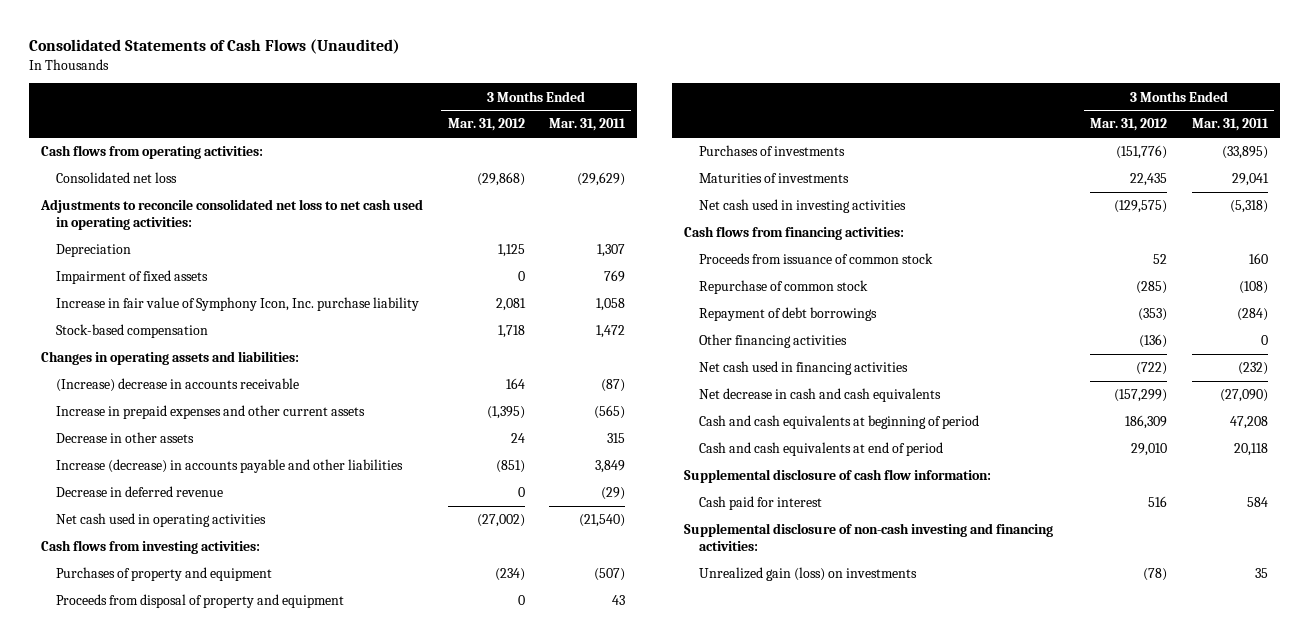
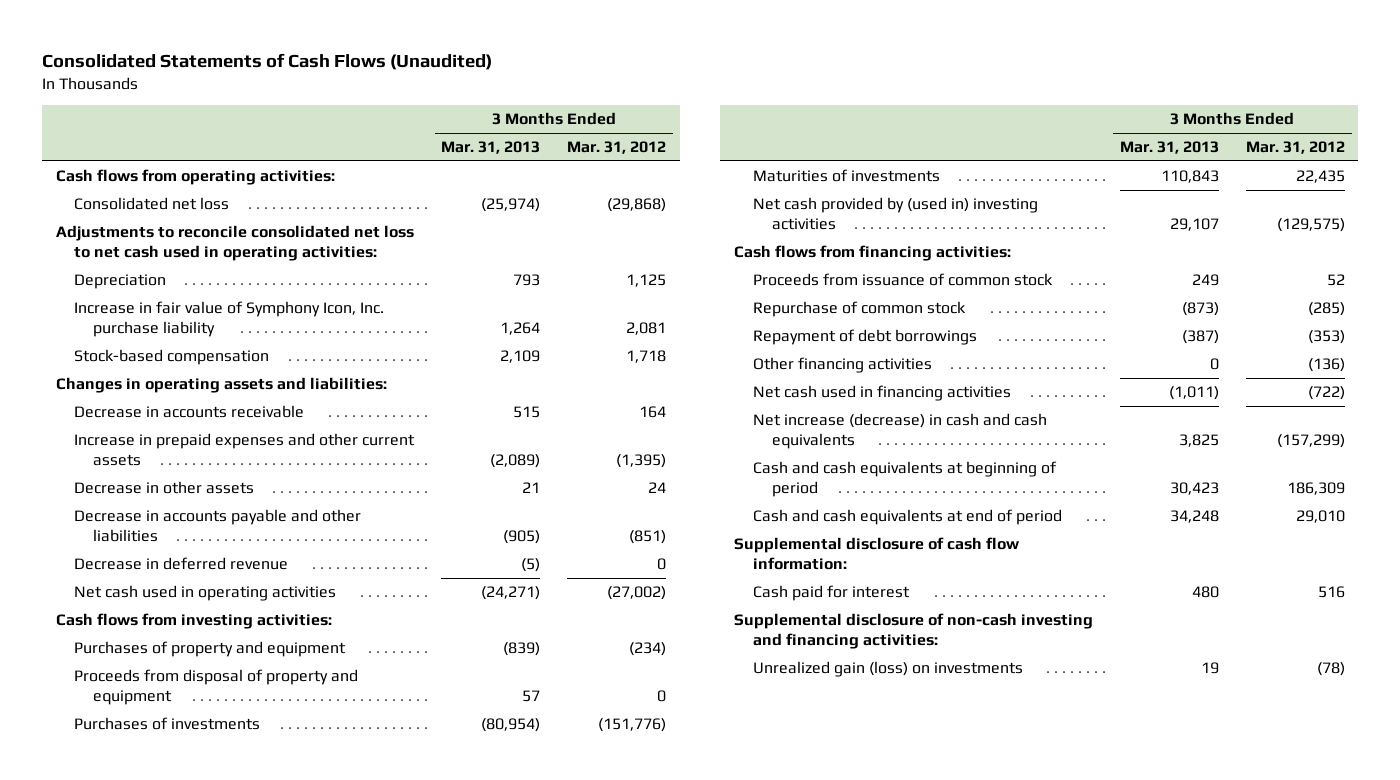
[548,118,626,132] Mar. 31, 2011 -> none
none -> [441,141,541,155] Mar. 31, 2013
[55,270,208,285] Impairment of fixed assets -> none
[55,378,299,393] (Increase) decrease in accounts receivable -> [74,405,305,419] Decrease in accounts receivable
[55,459,403,474] Increase (decrease) in accounts payable and other liabilities -> [74,509,362,543] Decrease in accounts payable and other liabilities
[698,199,906,214] Net cash used in investing activities -> [752,197,1038,231] Net cash provided by (used in) investing activities
[698,388,941,403] Net decrease in cash and cash equivalents -> [752,413,1047,450] Net increase (decrease) in cash and cash equivalents

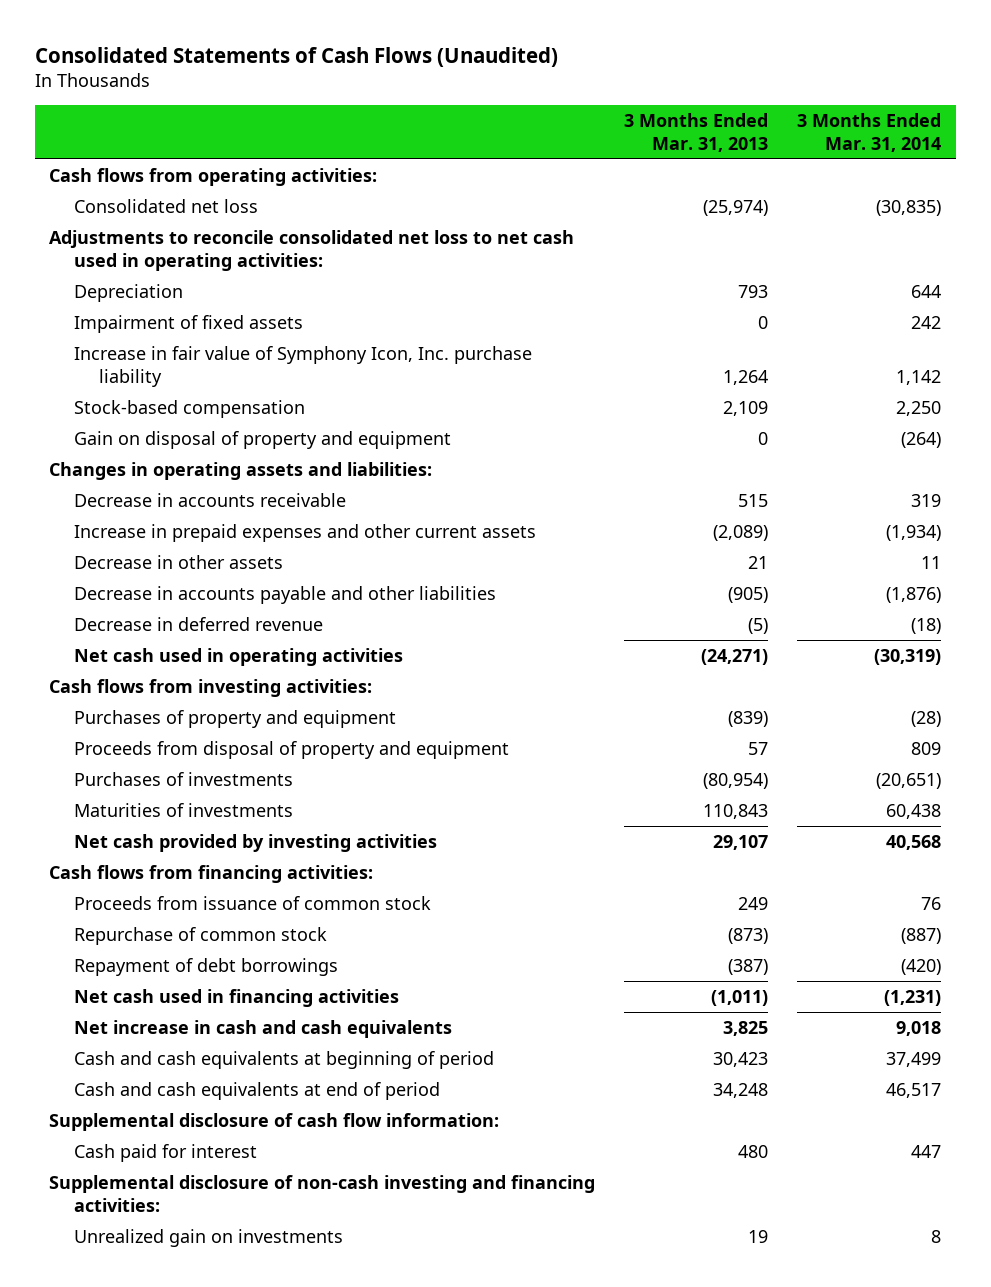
[567,141,667,155] Mar. 31, 2012 -> none
none -> [797,112,942,152] 3 Months Ended Mar. 31, 2014
none -> [74,315,304,334] Impairment of fixed assets
none -> [74,431,452,450] Gain on disposal of property and equipment
[752,197,1038,231] Net cash provided by (used in) investing activities -> [74,834,438,853] Net cash provided by investing activities
[752,357,932,374] Other financing activities -> none
[752,413,1047,450] Net increase (decrease) in cash and cash equivalents -> [74,1020,453,1039] Net increase in cash and cash equivalents
[752,661,1023,678] Unrealized gain (loss) on investments -> [74,1229,344,1248] Unrealized gain on investments

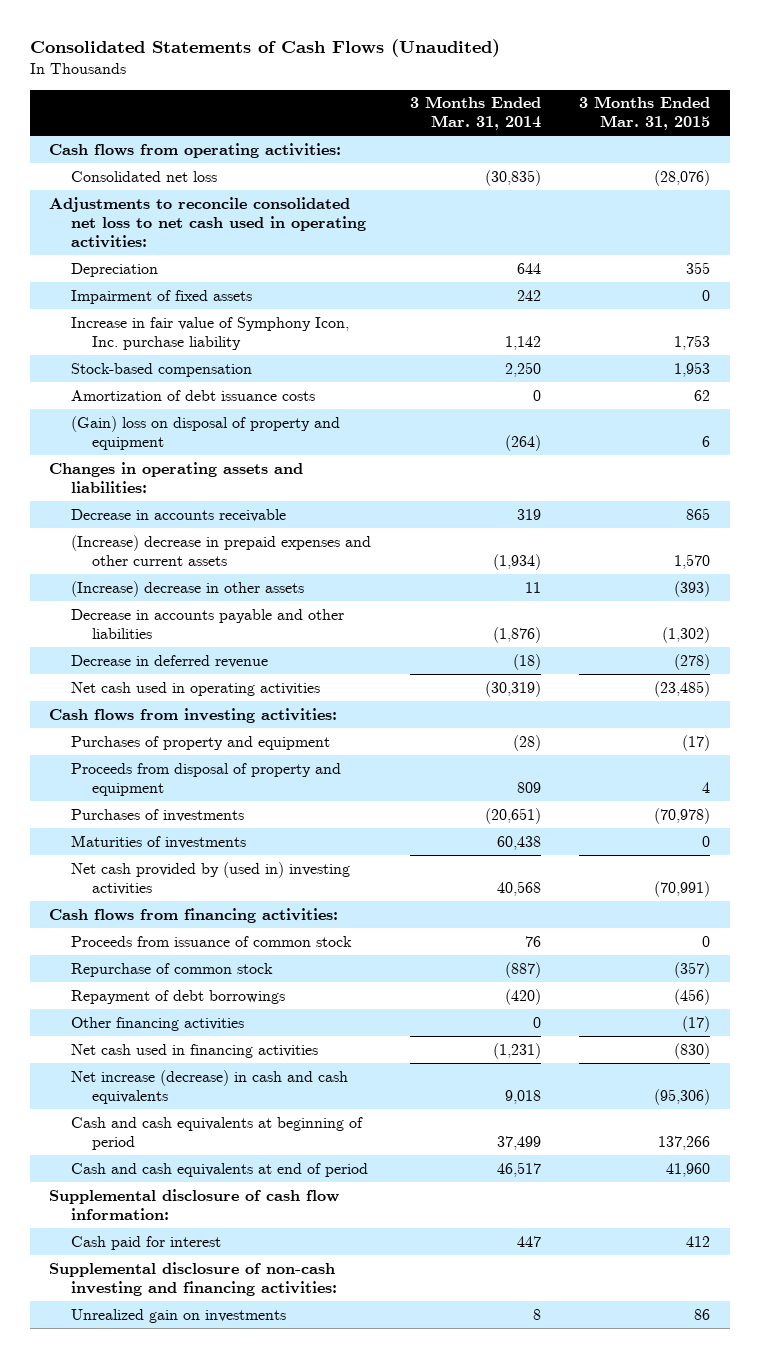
[624,112,769,152] 3 Months Ended Mar. 31, 2013 -> none
none -> [579,96,711,131] 3 Months Ended Mar. 31, 2015
none -> [70,389,315,401] Amortization of debt issuance costs
[74,431,452,450] Gain on disposal of property and equipment -> [70,415,340,450] (Gain) loss on disposal of property and equipment
[74,524,537,543] Increase in prepaid expenses and other current assets -> [70,534,371,566] (Increase) decrease in prepaid expenses and other current assets
[74,555,284,570] Decrease in other assets -> [70,580,304,597] (Increase) decrease in other assets
[74,834,438,853] Net cash provided by investing activities -> [70,861,350,895] Net cash provided by (used in) investing activities
none -> [70,1016,244,1031] Other financing activities
[74,1020,453,1039] Net increase in cash and cash equivalents -> [70,1069,348,1104] Net increase (decrease) in cash and cash equivalents

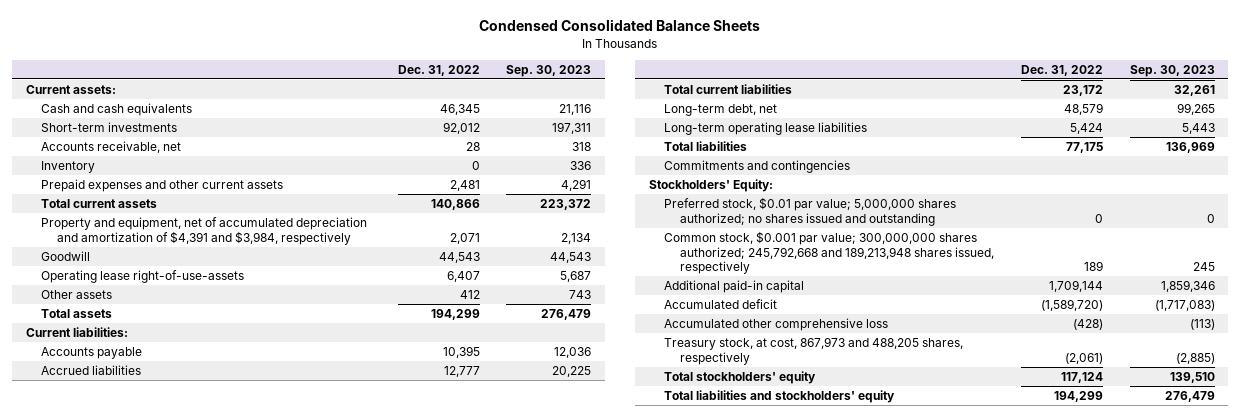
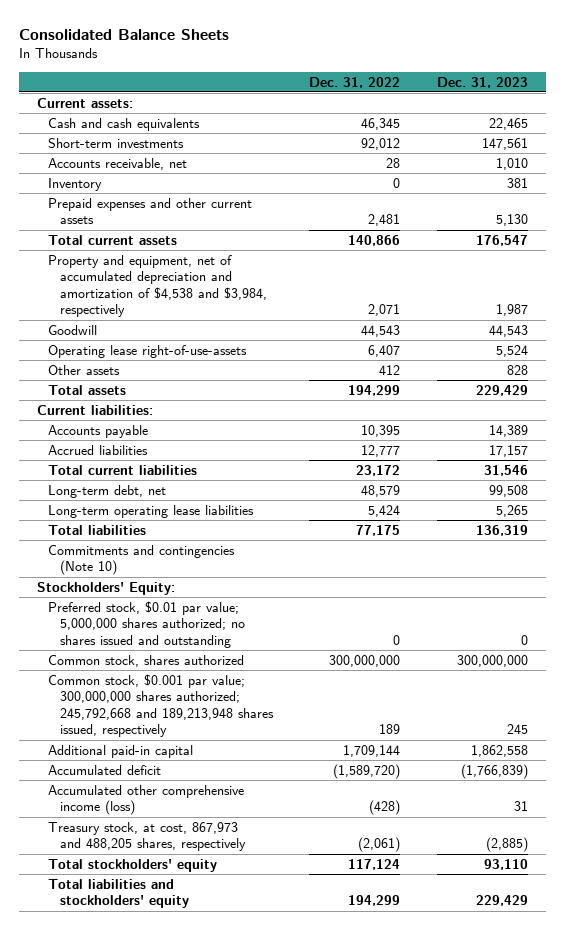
[479,19,761,32] Condensed Consolidated Balance Sheets -> [18,28,229,40] Consolidated Balance Sheets
[506,64,592,77] Sep. 30, 2023 -> none
none -> [436,76,528,88] Dec. 31, 2023
[41,216,368,245] Property and equipment, net of accumulated depreciation and amortization of $4,391 and $3,984, respectively -> [48,254,268,318] Property and equipment, net of accumulated depreciation and amortization of $4,538 and $3,984, respectively
[664,159,851,173] Commitments and contingencies -> [48,544,236,576] Commitments and contingencies (Note 10)
none -> [48,654,245,667] Common stock, shares authorized
[664,317,889,331] Accumulated other comprehensive loss -> [48,784,245,816] Accumulated other comprehensive income (loss)

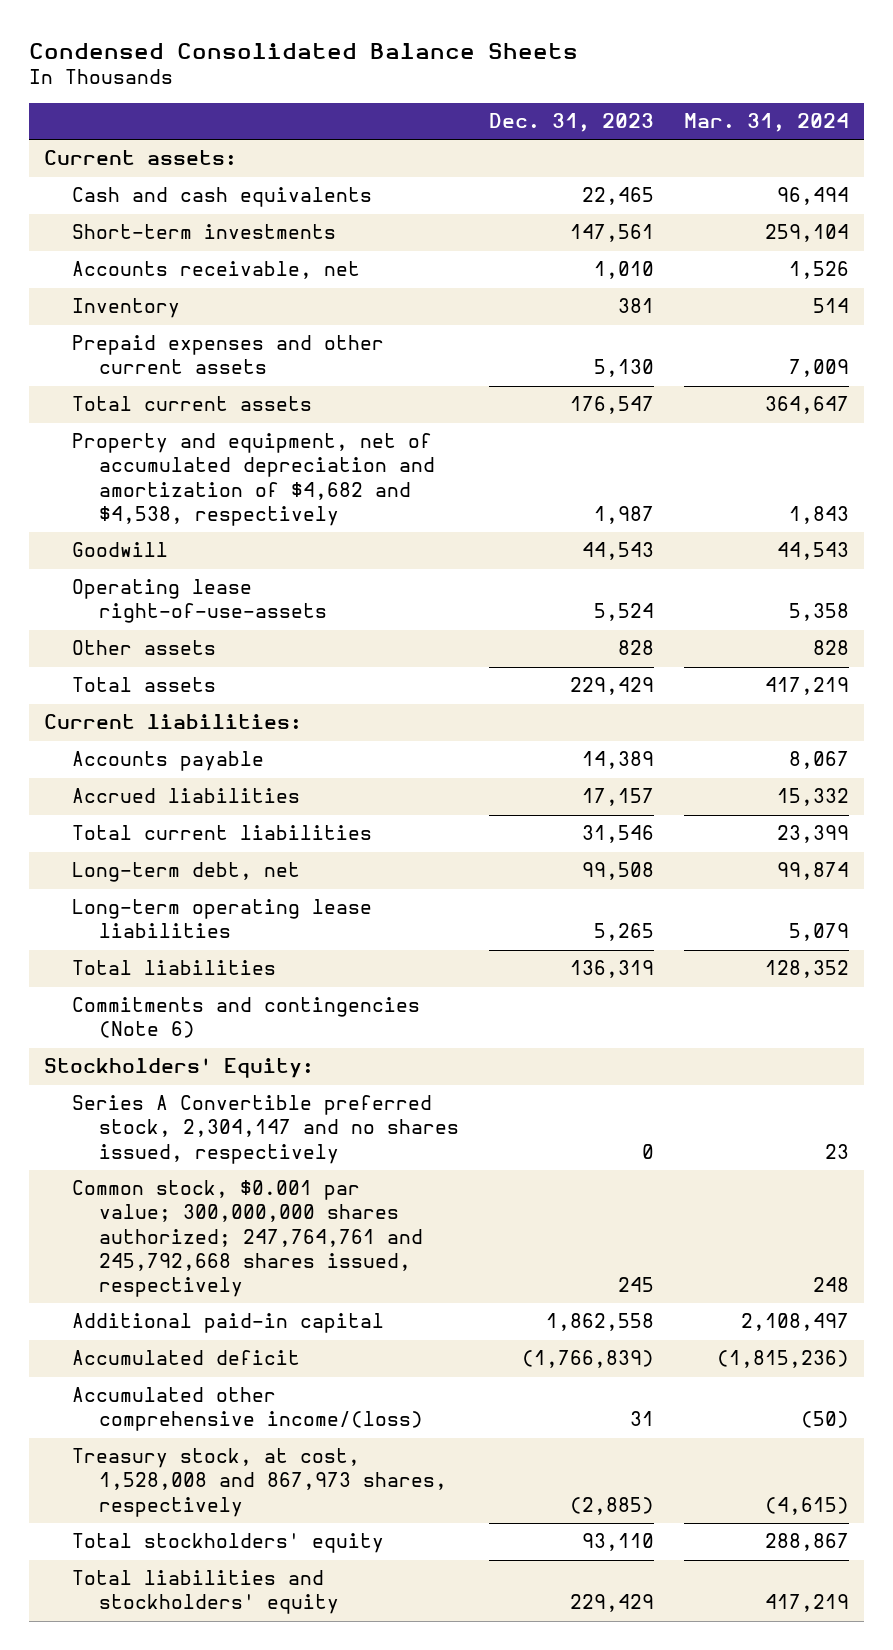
[18,28,229,40] Consolidated Balance Sheets -> [29,42,579,59] Condensed Consolidated Balance Sheets
[309,76,401,88] Dec. 31, 2022 -> none
none -> [684,113,850,133] Mar. 31, 2024
[48,254,268,318] Property and equipment, net of accumulated depreciation and amortization of $4,538 and $3,984, respectively -> [71,433,436,526] Property and equipment, net of accumulated depreciation and amortization of $4,682 and $4,538, respectively
[48,544,236,576] Commitments and contingencies (Note 10) -> [71,997,420,1039] Commitments and contingencies (Note 6)
[48,654,245,667] Common stock, shares authorized -> none
[48,600,246,648] Preferred stock, $0.01 par value; 5,000,000 shares authorized; no shares issued and outstanding -> [71,1095,460,1164] Series A Convertible preferred stock, 2,304,147 and no shares issued, respectively
[48,673,275,738] Common stock, $0.001 par value; 300,000,000 shares authorized; 245,792,668 and 189,213,948 shares issued, respectively -> [71,1180,424,1297] Common stock, $0.001 par value; 300,000,000 shares authorized; 247,764,761 and 245,792,668 shares issued, respectively
[48,784,245,816] Accumulated other comprehensive income (loss) -> [71,1387,424,1432] Accumulated other comprehensive income/(loss)
[48,821,247,852] Treasury stock, at cost, 867,973 and 488,205 shares, respectively -> [71,1448,448,1517] Treasury stock, at cost, 1,528,008 and 867,973 shares, respectively

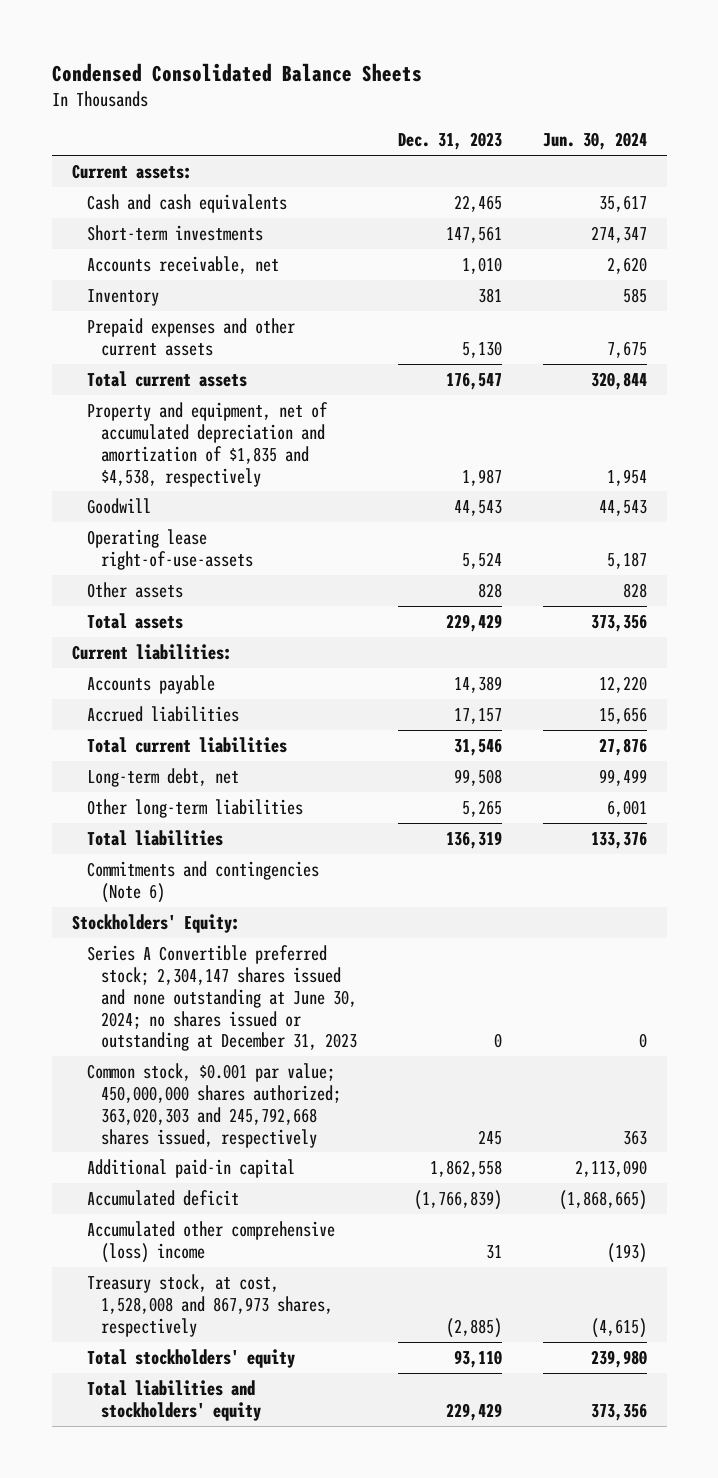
[684,113,850,133] Mar. 31, 2024 -> none
none -> [542,132,647,151] Jun. 30, 2024
[71,433,436,526] Property and equipment, net of accumulated depreciation and amortization of $4,682 and $4,538, respectively -> [86,401,328,487] Property and equipment, net of accumulated depreciation and amortization of $1,835 and $4,538, respectively
[71,899,372,939] Long-term operating lease liabilities -> [86,798,303,818] Other long-term liabilities
[71,1095,460,1164] Series A Convertible preferred stock, 2,304,147 and no shares issued, respectively -> [86,944,358,1052] Series A Convertible preferred stock; 2,304,147 shares issued and none outstanding at June 30, 2024; no shares issued or outstanding at December 31, 2023
[71,1180,424,1297] Common stock, $0.001 par value; 300,000,000 shares authorized; 247,764,761 and 245,792,668 shares issued, respectively -> [86,1062,342,1148] Common stock, $0.001 par value; 450,000,000 shares authorized; 363,020,303 and 245,792,668 shares issued, respectively
[71,1387,424,1432] Accumulated other comprehensive income/(loss) -> [86,1220,335,1263] Accumulated other comprehensive (loss) income

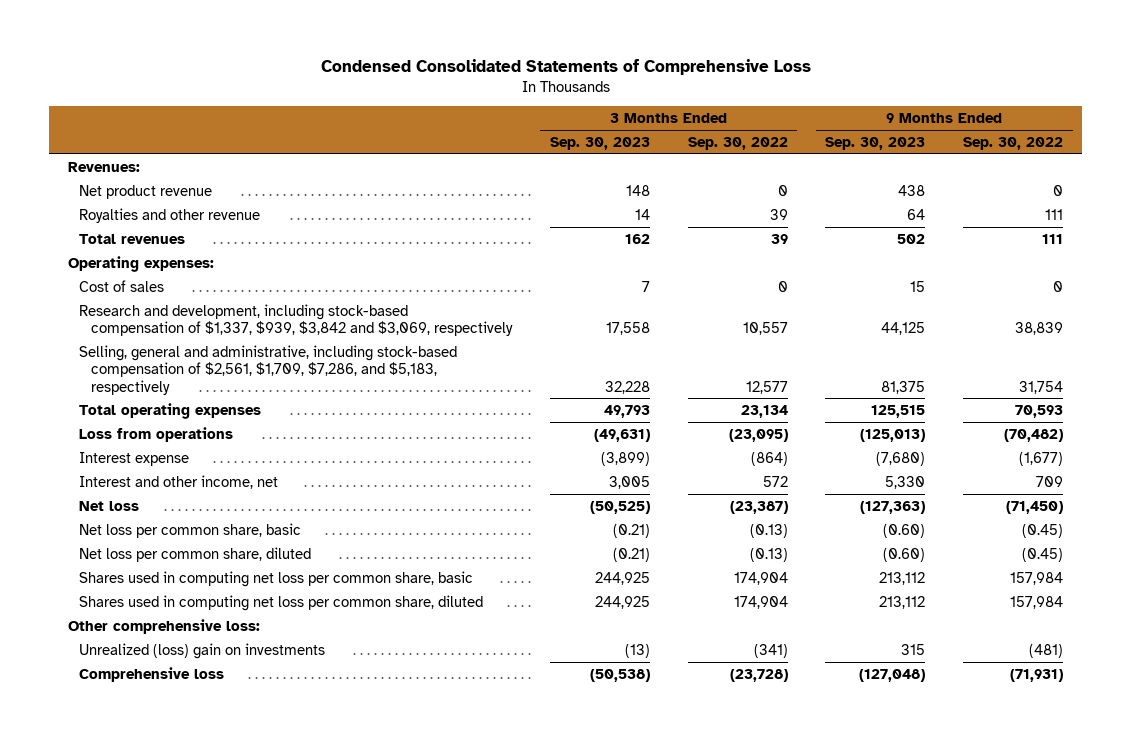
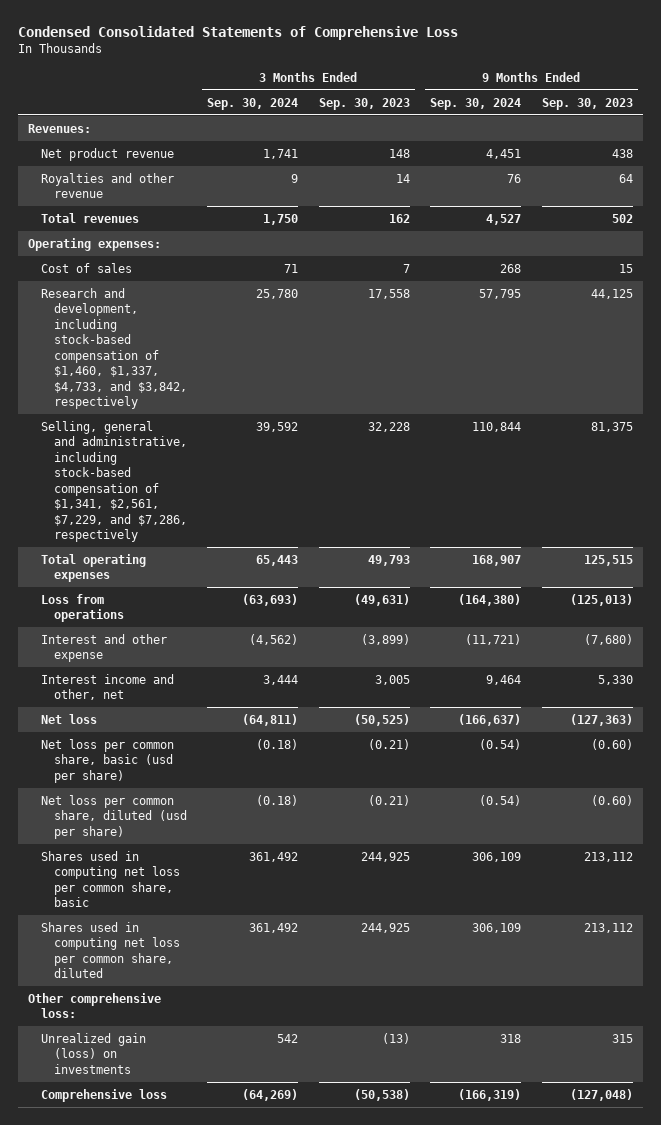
[687,137,788,151] Sep. 30, 2022 -> none
[963,137,1064,151] Sep. 30, 2022 -> none
none -> [207,97,299,110] Sep. 30, 2024
none -> [430,97,522,110] Sep. 30, 2024
[79,303,513,337] Research and development, including stock-based compensation of $1,337, $939, $3,842 and $3,069, respectively -> [41,287,187,410] Research and development, including stock-based compensation of $1,460, $1,337, $4,733, and $3,842, respectively
[79,344,458,395] Selling, general and administrative, including stock-based compensation of $2,561, $1,709, $7,286, and $5,183, respectively -> [41,420,187,543] Selling, general and administrative, including stock-based compensation of $1,341, $2,561, $7,229, and $7,286, respectively
[79,451,190,466] Interest expense -> [41,633,168,663] Interest and other expense
[79,474,279,489] Interest and other income, net -> [41,673,175,701] Interest income and other, net
[79,522,302,538] Net loss per common share, basic -> [41,738,175,783] Net loss per common share, basic (usd per share)
[79,546,312,562] Net loss per common share, diluted -> [41,794,187,839] Net loss per common share, diluted (usd per share)
[79,642,326,659] Unrealized (loss) gain on investments -> [41,1032,147,1074] Unrealized gain (loss) on investments

